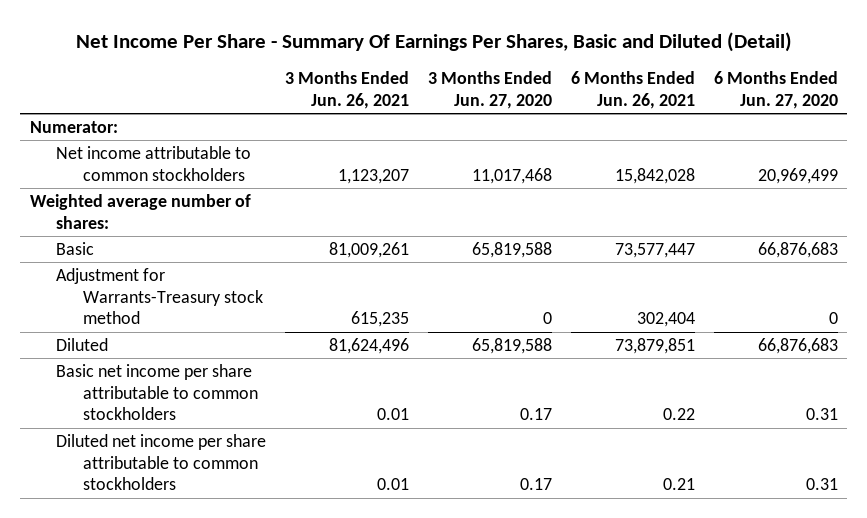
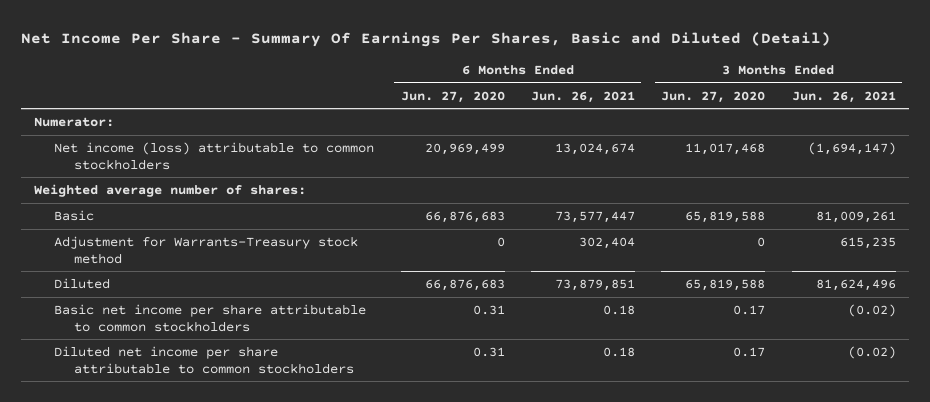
[56,145,252,181] Net income attributable to common stockholders -> [54,141,375,170] Net income (loss) attributable to common stockholders
[338,168,410,184] 1,123,207 -> [807,141,896,155] (1,694,147)
[614,167,695,184] 15,842,028 -> [554,142,635,155] 13,024,674
[377,408,410,421] 0.01 -> [847,303,896,317] (0.02)
[662,408,695,421] 0.22 -> [602,304,635,315] 0.18
[377,478,410,491] 0.01 -> [847,345,896,359] (0.02)
[662,478,695,491] 0.21 -> [602,346,635,357] 0.18

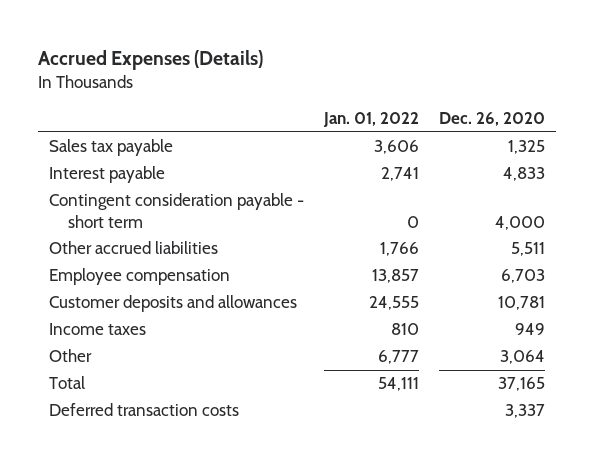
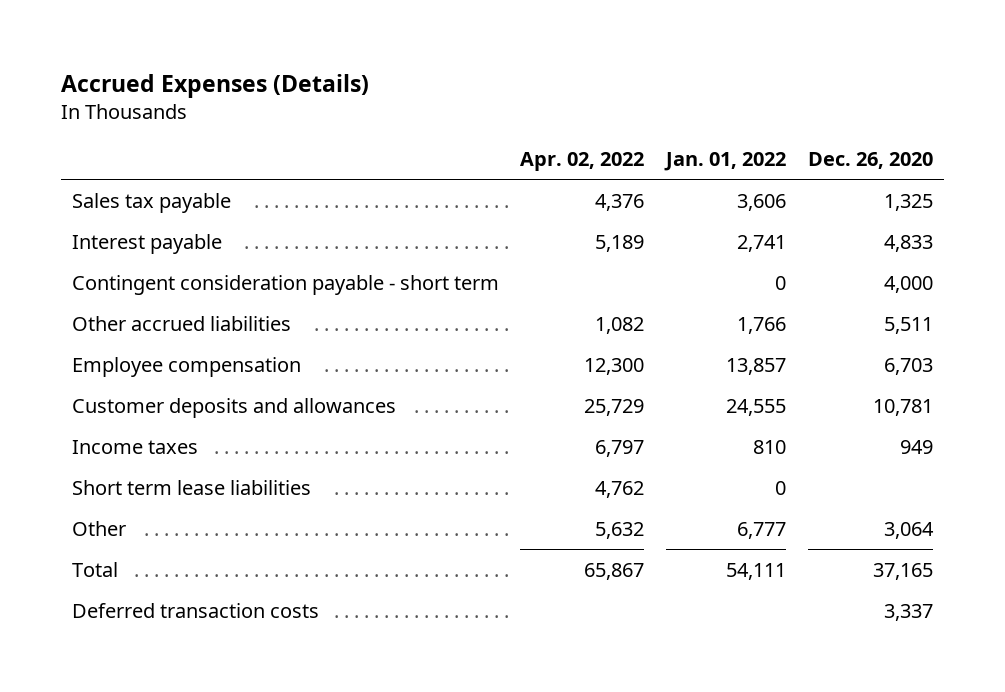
none -> [520,152,645,172] Apr. 02, 2022
none -> [71,479,311,495] Short term lease liabilities

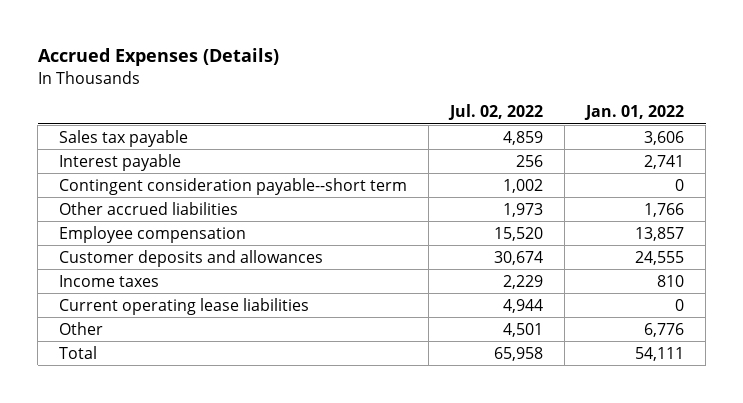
[520,152,645,172] Apr. 02, 2022 -> none
[808,152,934,170] Dec. 26, 2020 -> none
none -> [448,104,544,121] Jul. 02, 2022
[71,274,499,295] Contingent consideration payable - short term -> [59,177,408,195] Contingent consideration payable--short term
[71,479,311,495] Short term lease liabilities -> [59,297,310,315] Current operating lease liabilities
[737,521,787,539] 6,777 -> [644,322,685,337] 6,776
[71,602,319,618] Deferred transaction costs -> none

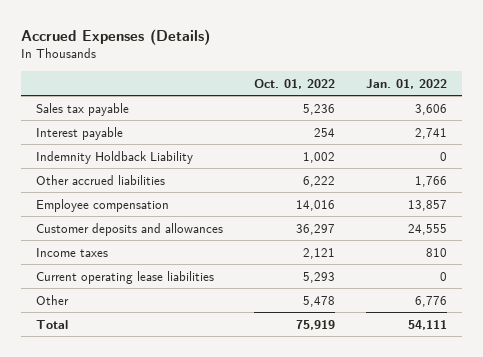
[448,104,544,121] Jul. 02, 2022 -> none
none -> [254,78,336,89] Oct. 01, 2022
[59,177,408,195] Contingent consideration payable--short term -> [36,150,194,164] Indemnity Holdback Liability

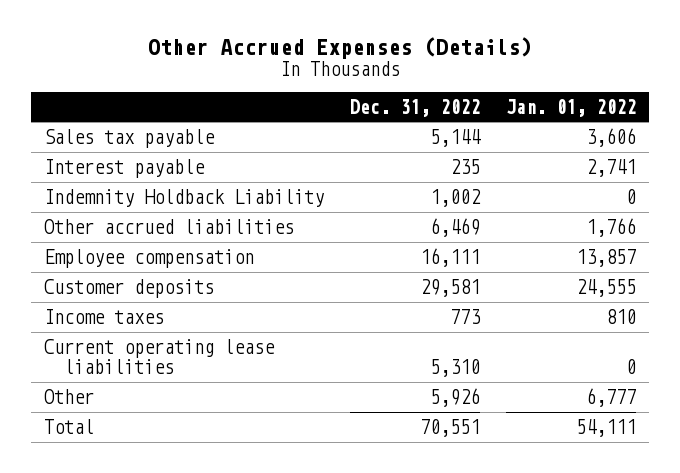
[21,28,211,45] Accrued Expenses (Details) -> [147,36,532,59] Other Accrued Expenses (Details)
[254,78,336,89] Oct. 01, 2022 -> none
none -> [349,98,480,117] Dec. 31, 2022
[36,222,224,236] Customer deposits and allowances -> [43,278,214,298] Customer deposits
[414,295,447,307] 6,776 -> [586,387,637,407] 6,777

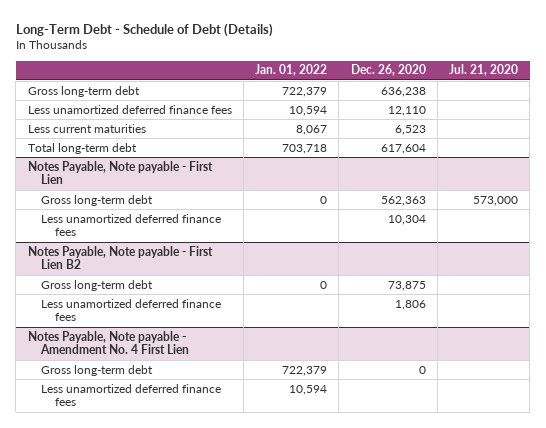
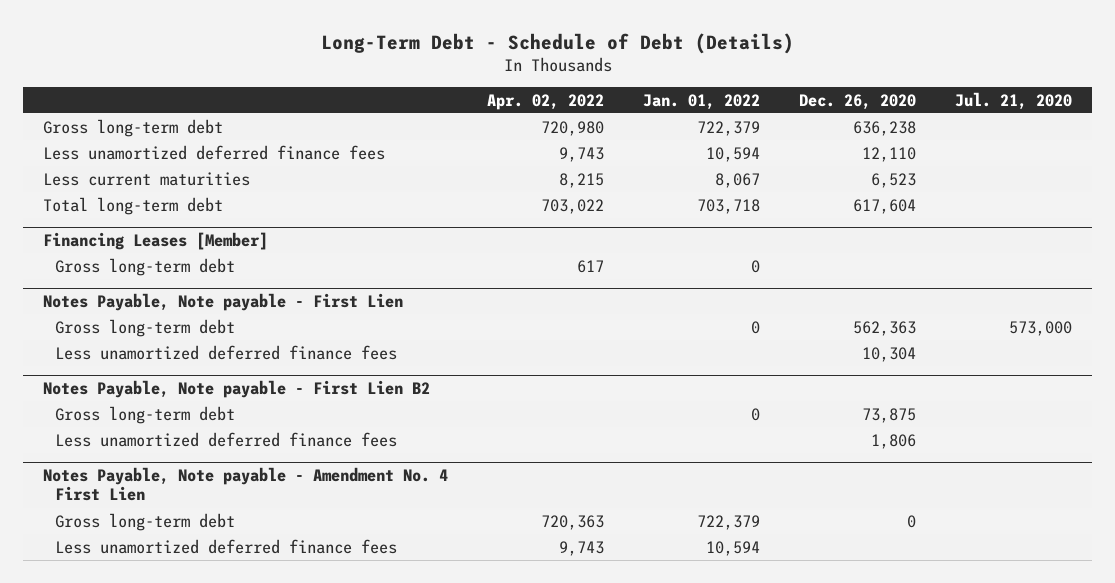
none -> [487,93,605,110] Apr. 02, 2022
none -> [42,232,268,251] Financing Leases [Member]
none -> [54,257,235,276] Gross long-term debt

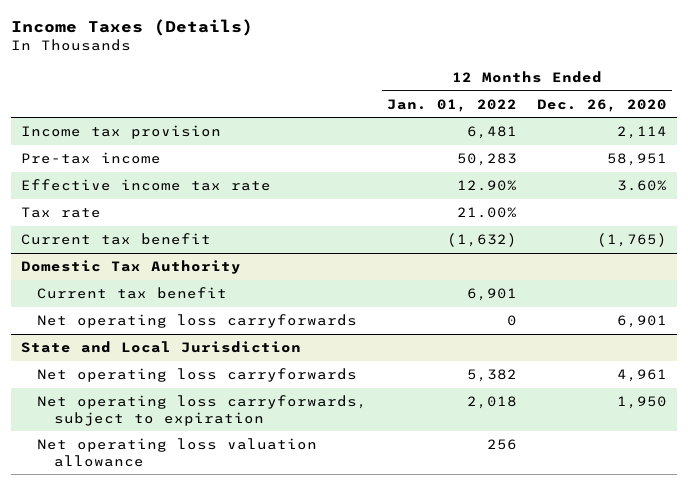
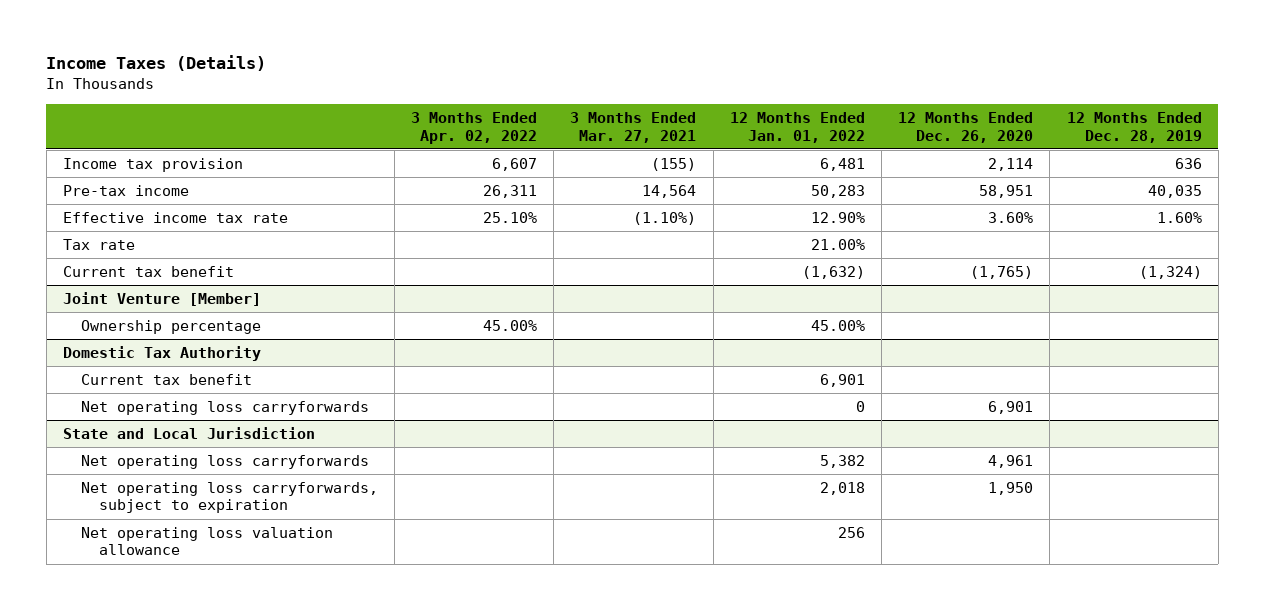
none -> [411,112,538,144] 3 Months Ended Apr. 02, 2022
none -> [570,112,697,143] 3 Months Ended Mar. 27, 2021
none -> [1066,112,1202,143] 12 Months Ended Dec. 28, 2019
none -> [62,292,261,307] Joint Venture [Member]
none -> [80,320,261,335] Ownership percentage

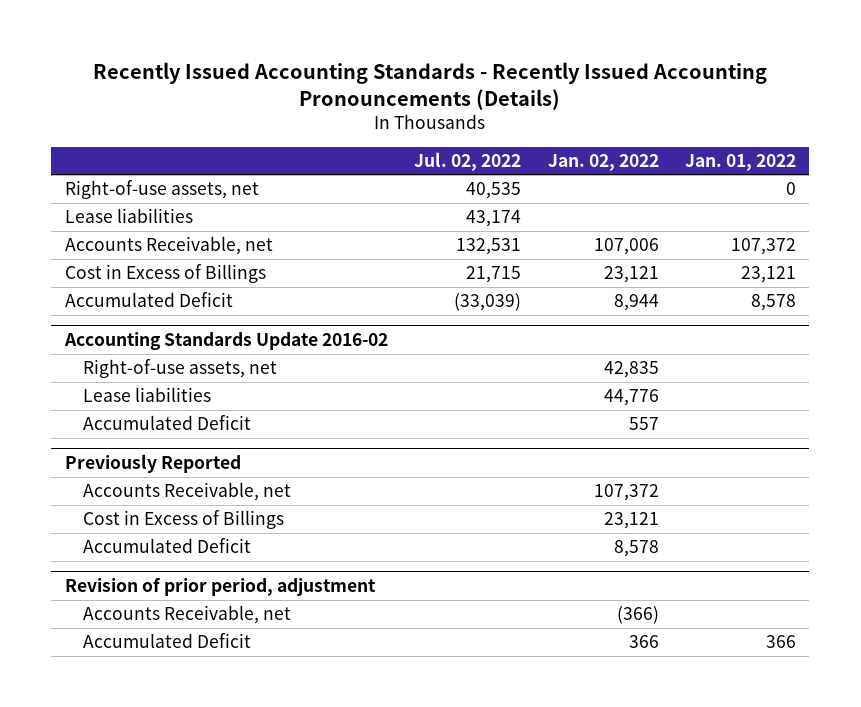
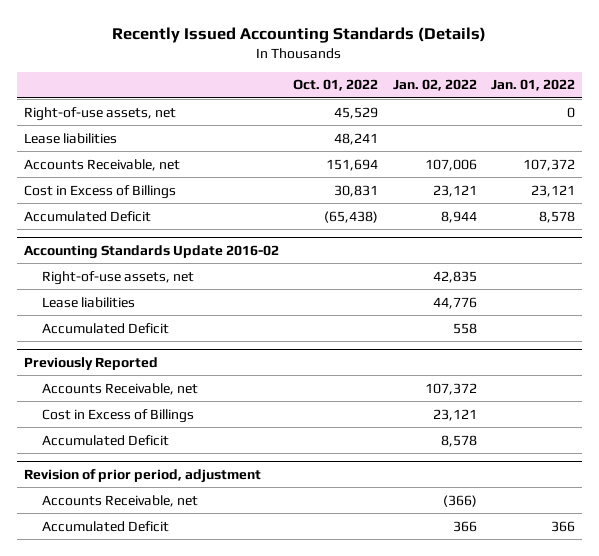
[93,61,768,110] Recently Issued Accounting Standards - Recently Issued Accounting Pronouncements (Details) -> [112,26,487,43] Recently Issued Accounting Standards (Details)
[414,151,522,171] Jul. 02, 2022 -> none
none -> [293,79,379,92] Oct. 01, 2022
[628,417,659,431] 557 -> [452,322,477,334] 558

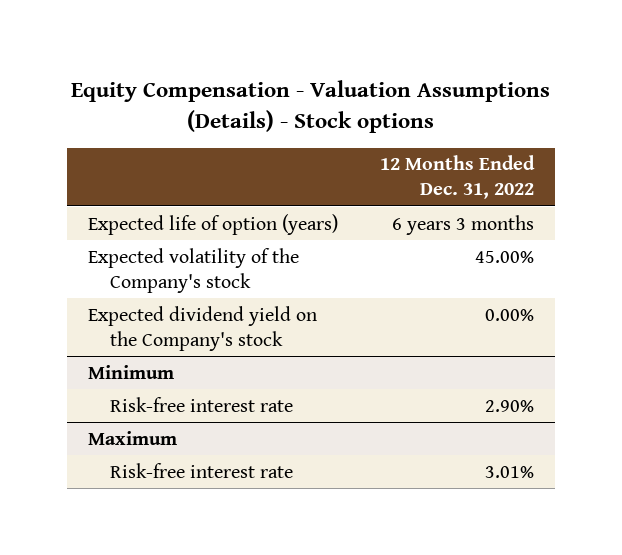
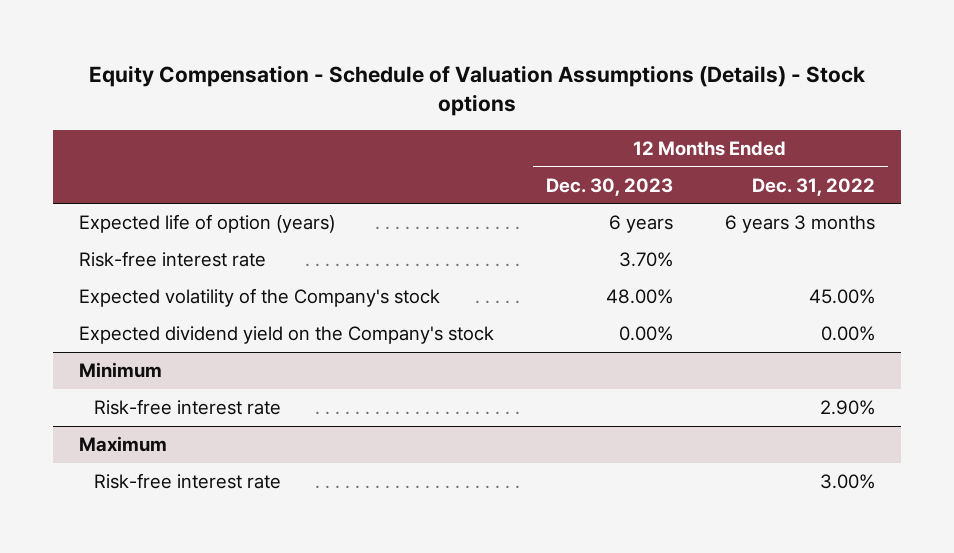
[70,80,550,133] Equity Compensation - Valuation Assumptions (Details) - Stock options -> [88,65,865,117] Equity Compensation - Schedule of Valuation Assumptions (Details) - Stock options
none -> [545,177,673,196] Dec. 30, 2023
none -> [78,251,266,268] Risk-free interest rate
[484,465,534,478] 3.01% -> [819,474,875,490] 3.00%

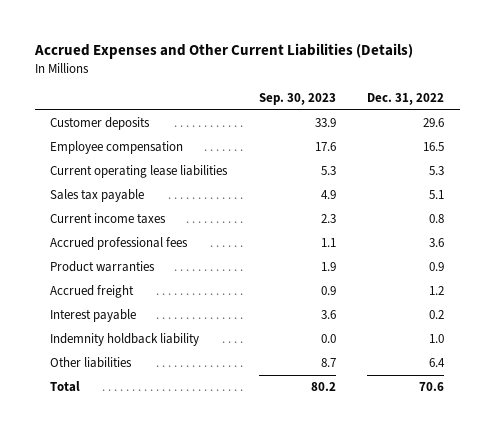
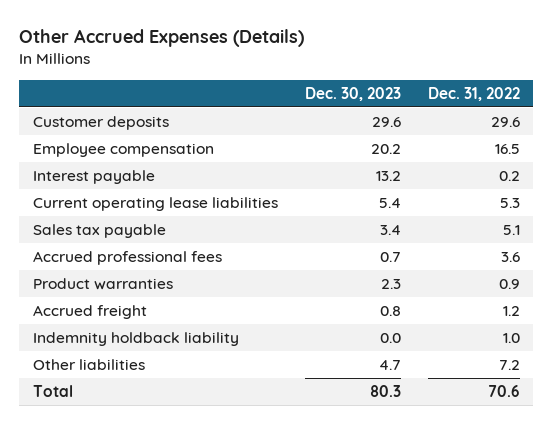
[33,42,413,59] Accrued Expenses and Other Current Liabilities (Details) -> [19,29,305,48] Other Accrued Expenses (Details)
[258,92,336,105] Sep. 30, 2023 -> none
none -> [304,86,401,101] Dec. 30, 2023
[50,309,137,323] Interest payable -> [32,169,155,184] Interest payable
[50,213,167,225] Current income taxes -> none
[429,358,446,368] 6.4 -> [498,359,520,370] 7.2

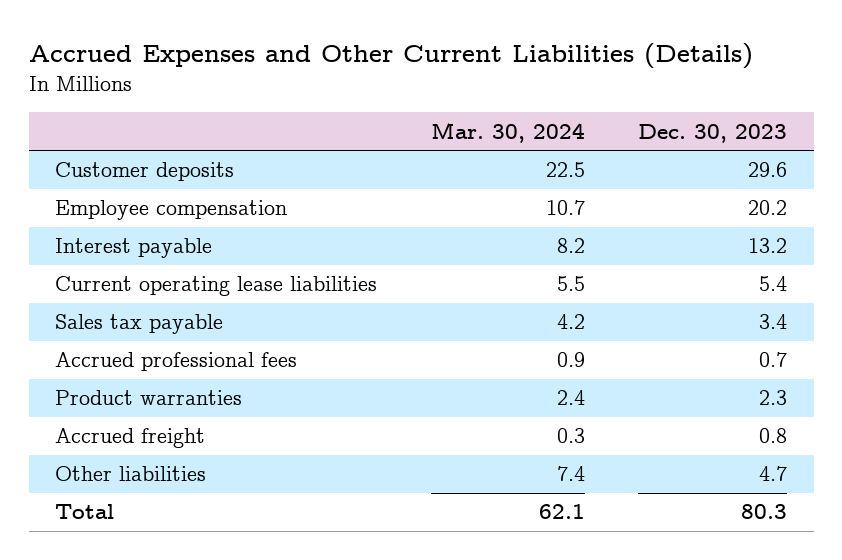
[19,29,305,48] Other Accrued Expenses (Details) -> [28,42,753,69] Accrued Expenses and Other Current Liabilities (Details)
[427,86,520,101] Dec. 31, 2022 -> none
none -> [430,121,585,143] Mar. 30, 2024
[32,331,239,346] Indemnity holdback liability -> none

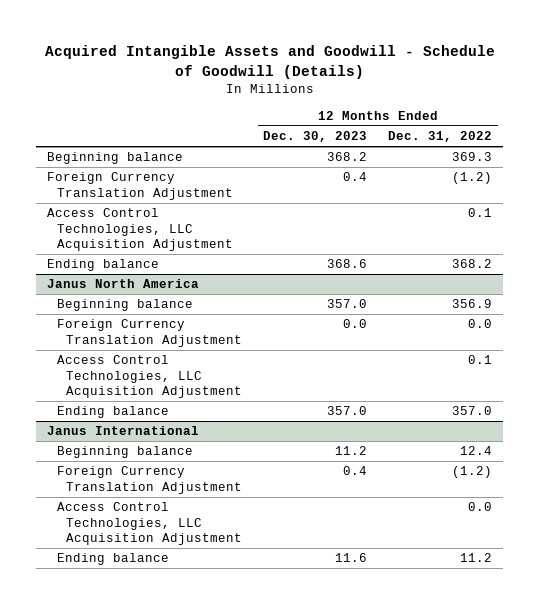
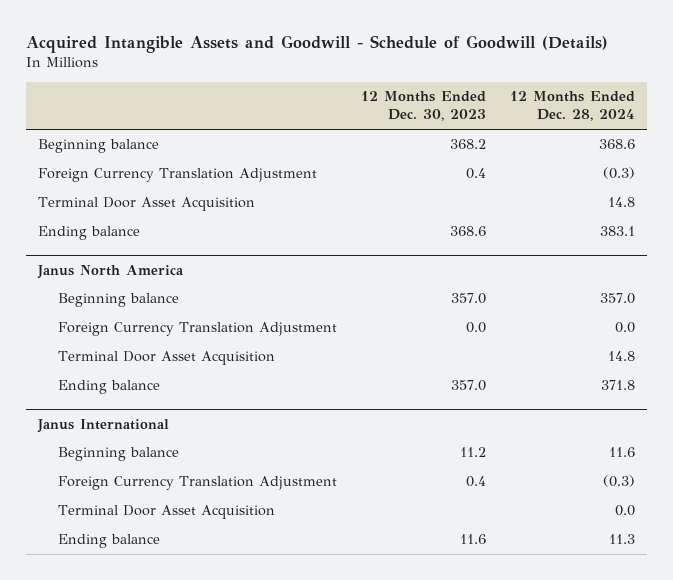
[388,131,493,143] Dec. 31, 2022 -> none
none -> [509,91,635,122] 12 Months Ended Dec. 28, 2024
[46,208,233,252] Access Control Technologies, LLC Acquisition Adjustment -> [38,197,256,212] Terminal Door Asset Acquisition
[56,355,243,399] Access Control Technologies, LLC Acquisition Adjustment -> [57,351,275,366] Terminal Door Asset Acquisition
[56,502,243,546] Access Control Technologies, LLC Acquisition Adjustment -> [57,505,275,520] Terminal Door Asset Acquisition

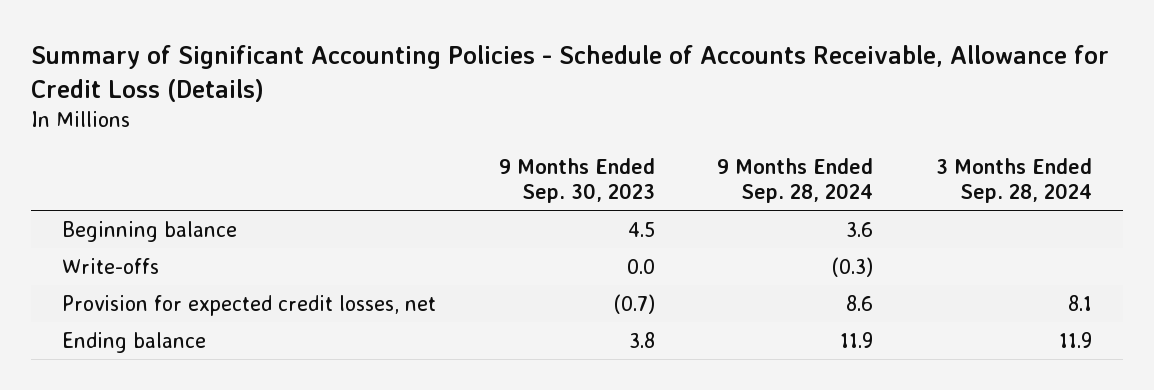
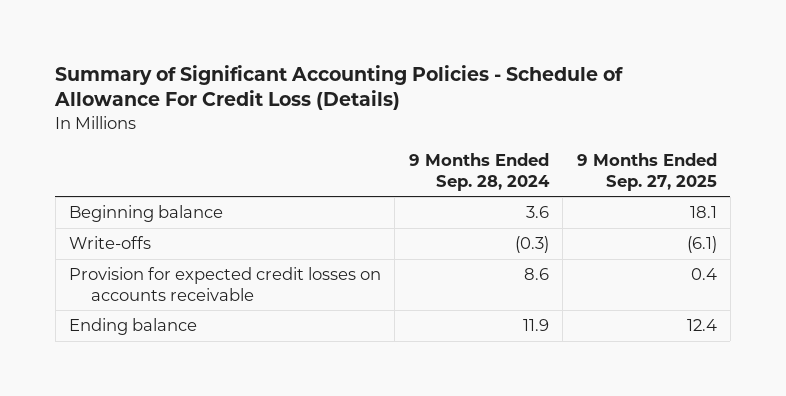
[30,45,1109,102] Summary of Significant Accounting Policies - Schedule of Accounts Receivable, Allowance for Credit Loss (Details) -> [54,64,624,111] Summary of Significant Accounting Policies - Schedule of Allowance For Credit Loss (Details)
[498,158,655,204] 9 Months Ended Sep. 30, 2023 -> none
[935,158,1092,204] 3 Months Ended Sep. 28, 2024 -> none
none -> [576,153,717,191] 9 Months Ended Sep. 27, 2025
[62,294,437,316] Provision for expected credit losses, net -> [69,267,382,301] Provision for expected credit losses on accounts receivable

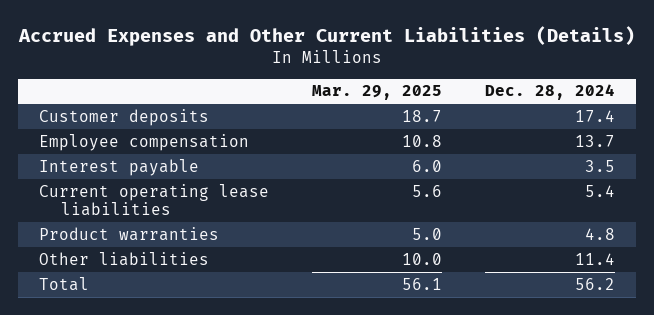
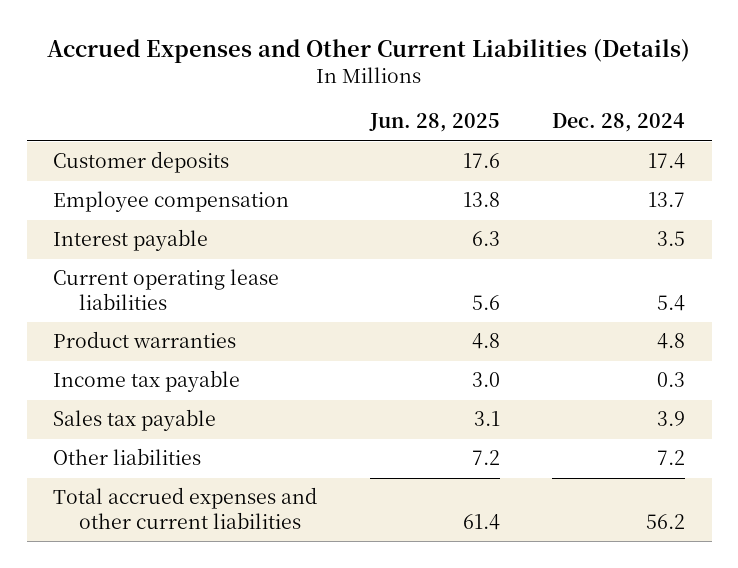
[311,85,442,101] Mar. 29, 2025 -> none
none -> [368,113,500,133] Jun. 28, 2025
none -> [52,370,240,393] Income tax payable
none -> [52,409,216,432] Sales tax payable
[574,252,615,265] 11.4 -> [657,450,686,466] 7.2
[38,276,89,291] Total -> [52,487,317,530] Total accrued expenses and other current liabilities

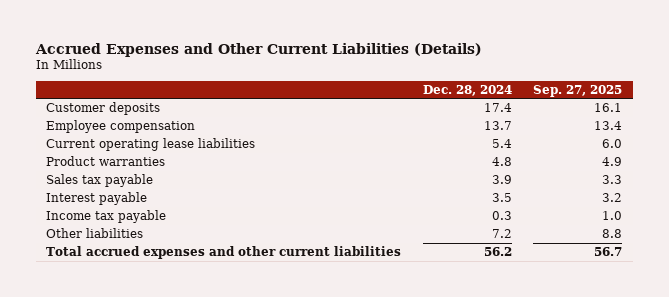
[368,113,500,133] Jun. 28, 2025 -> none
none -> [533,84,623,97] Sep. 27, 2025
[52,229,208,252] Interest payable -> [46,192,148,206] Interest payable
[52,370,240,393] Income tax payable -> [46,210,167,224] Income tax payable

